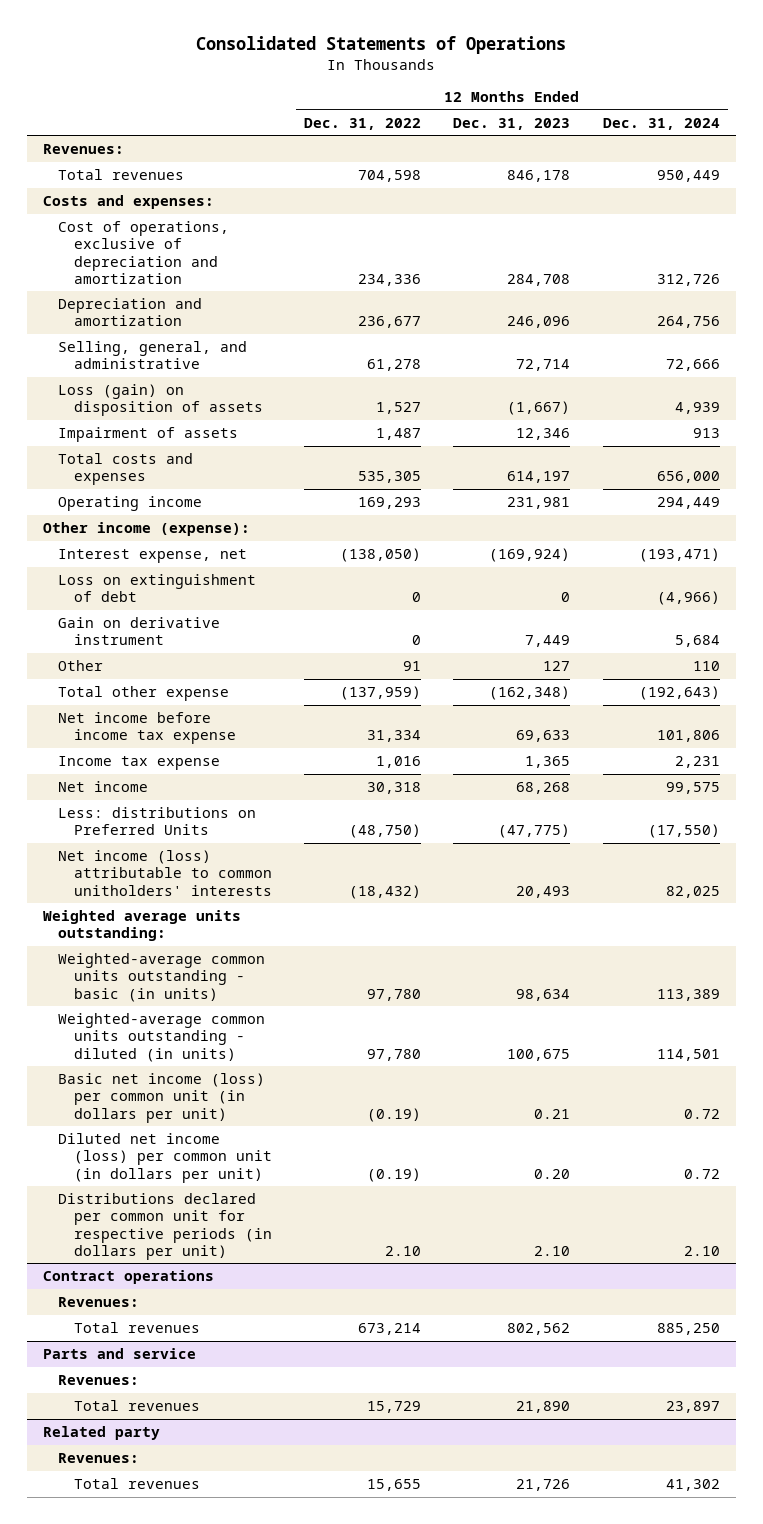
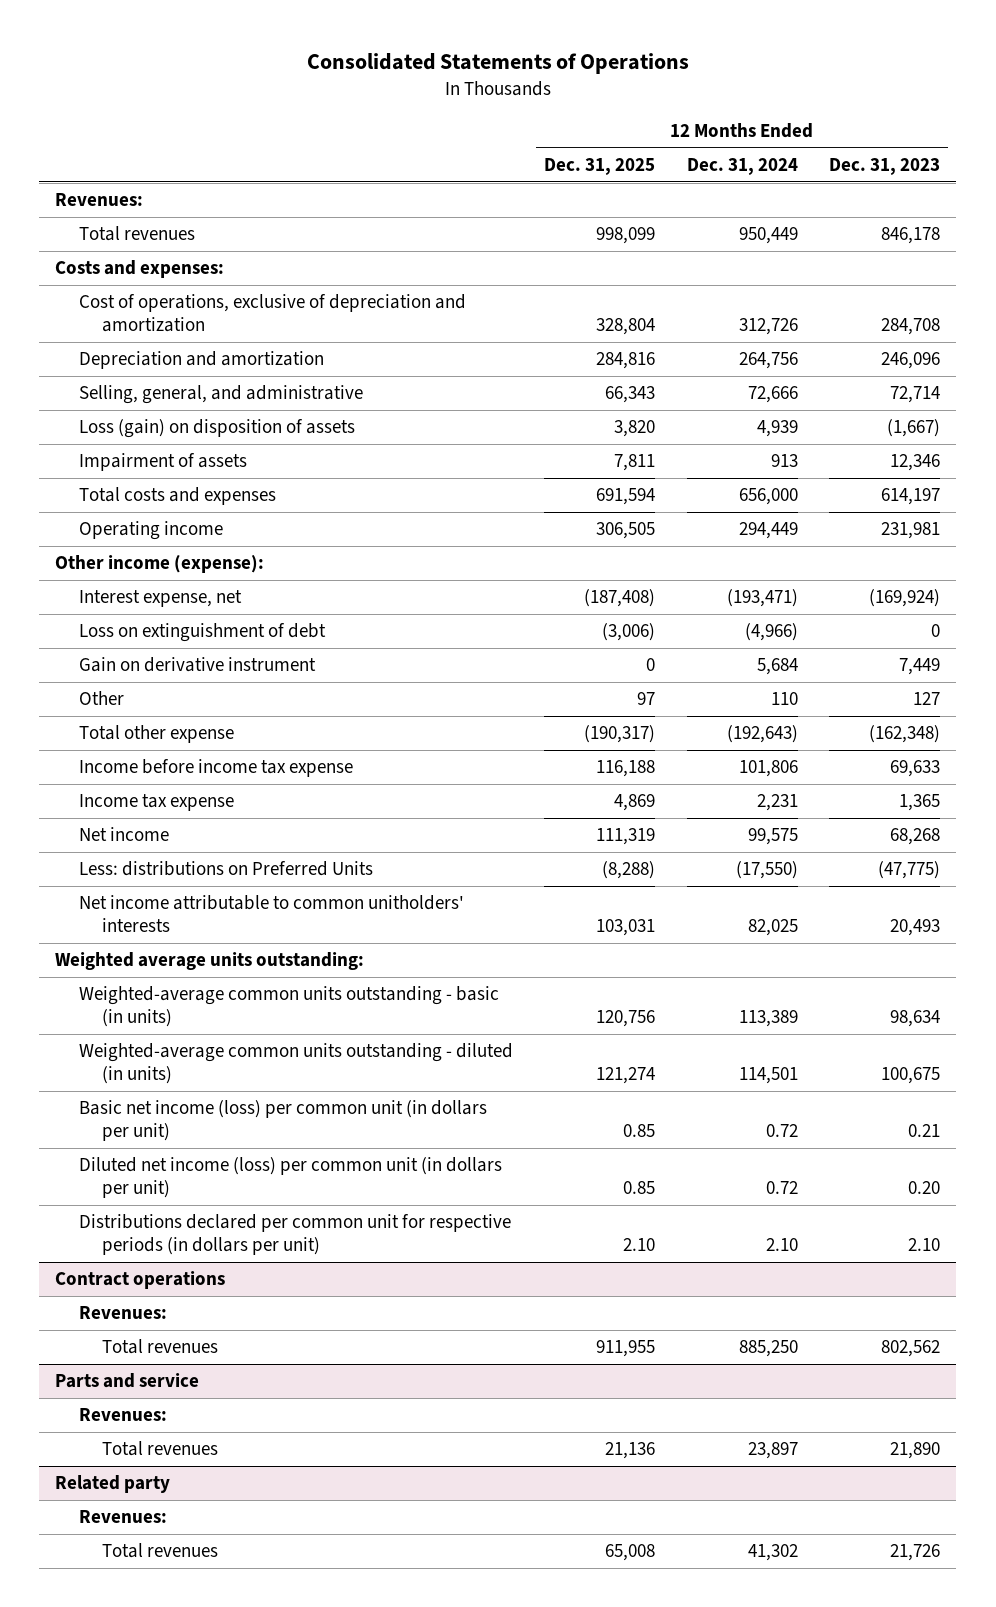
[303,117,421,130] Dec. 31, 2022 -> none
none -> [544,158,656,176] Dec. 31, 2025
[58,712,236,745] Net income before income tax expense -> [78,759,353,778] Income before income tax expense
[58,850,272,896] Net income (loss) attributable to common unitholders' interests -> [78,895,464,933] Net income attributable to common unitholders' interests

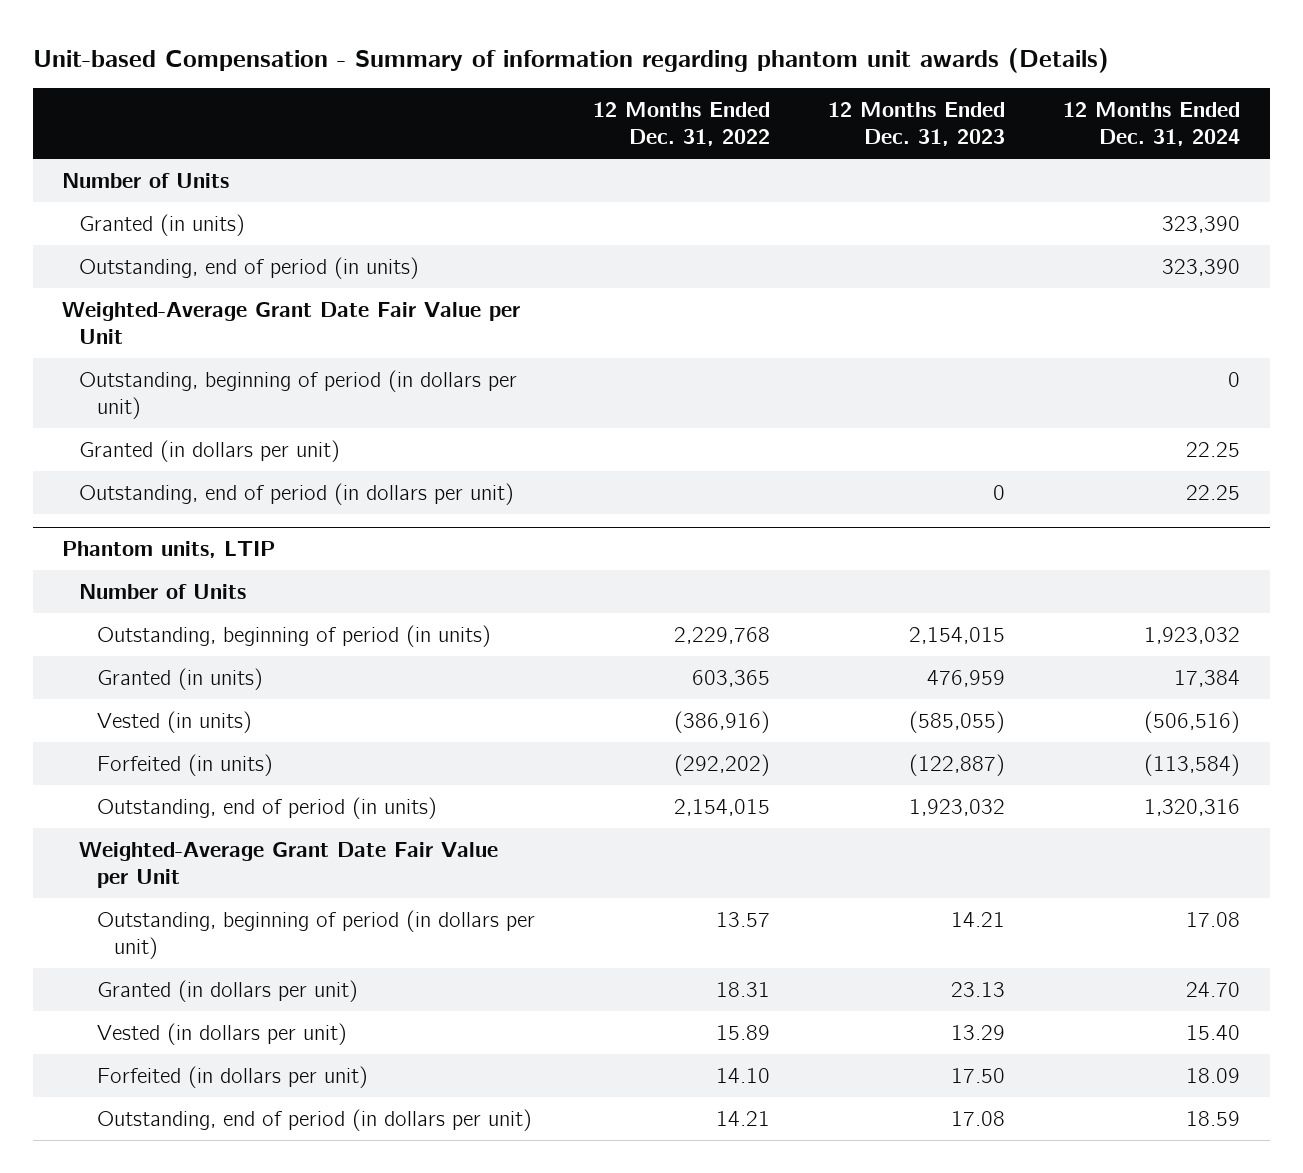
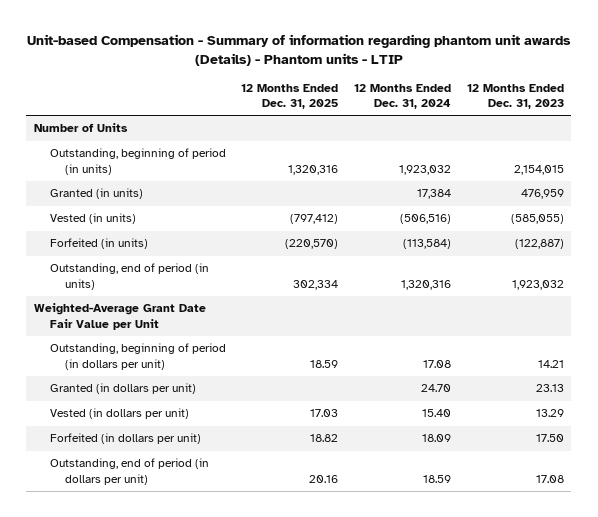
[33,47,1110,73] Unit-based Compensation - Summary of information regarding phantom unit awards (Details) -> [26,33,571,66] Unit-based Compensation - Summary of information regarding phantom unit awards (Details) - Phantom units - LTIP
[592,102,770,146] 12 Months Ended Dec. 31, 2022 -> none
none -> [241,83,339,110] 12 Months Ended Dec. 31, 2025
[79,213,246,236] Granted (in units) -> none
[79,256,420,279] Outstanding, end of period (in units) -> none
[62,301,521,344] Weighted-Average Grant Date Fair Value per Unit -> none
[79,369,518,419] Outstanding, beginning of period (in dollars per unit) -> none
[79,439,341,462] Granted (in dollars per unit) -> none
[79,482,515,505] Outstanding, end of period (in dollars per unit) -> none
[62,541,276,559] Phantom units, LTIP -> none
[79,583,247,599] Number of Units -> none

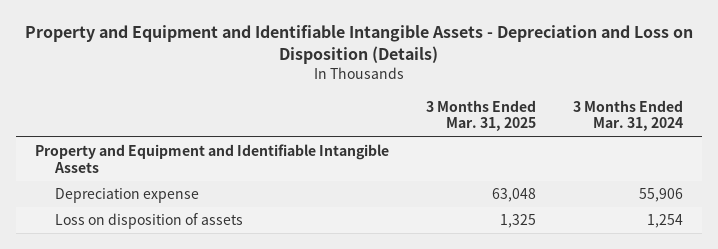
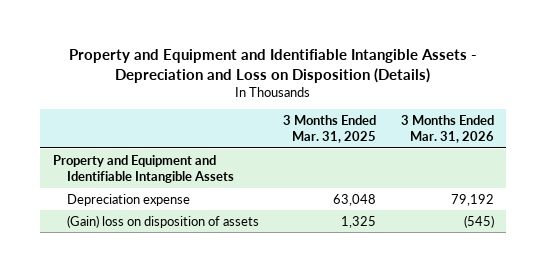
[573,99,684,132] 3 Months Ended Mar. 31, 2024 -> none
none -> [400,115,494,144] 3 Months Ended Mar. 31, 2026
[54,213,243,230] Loss on disposition of assets -> [66,214,259,228] (Gain) loss on disposition of assets

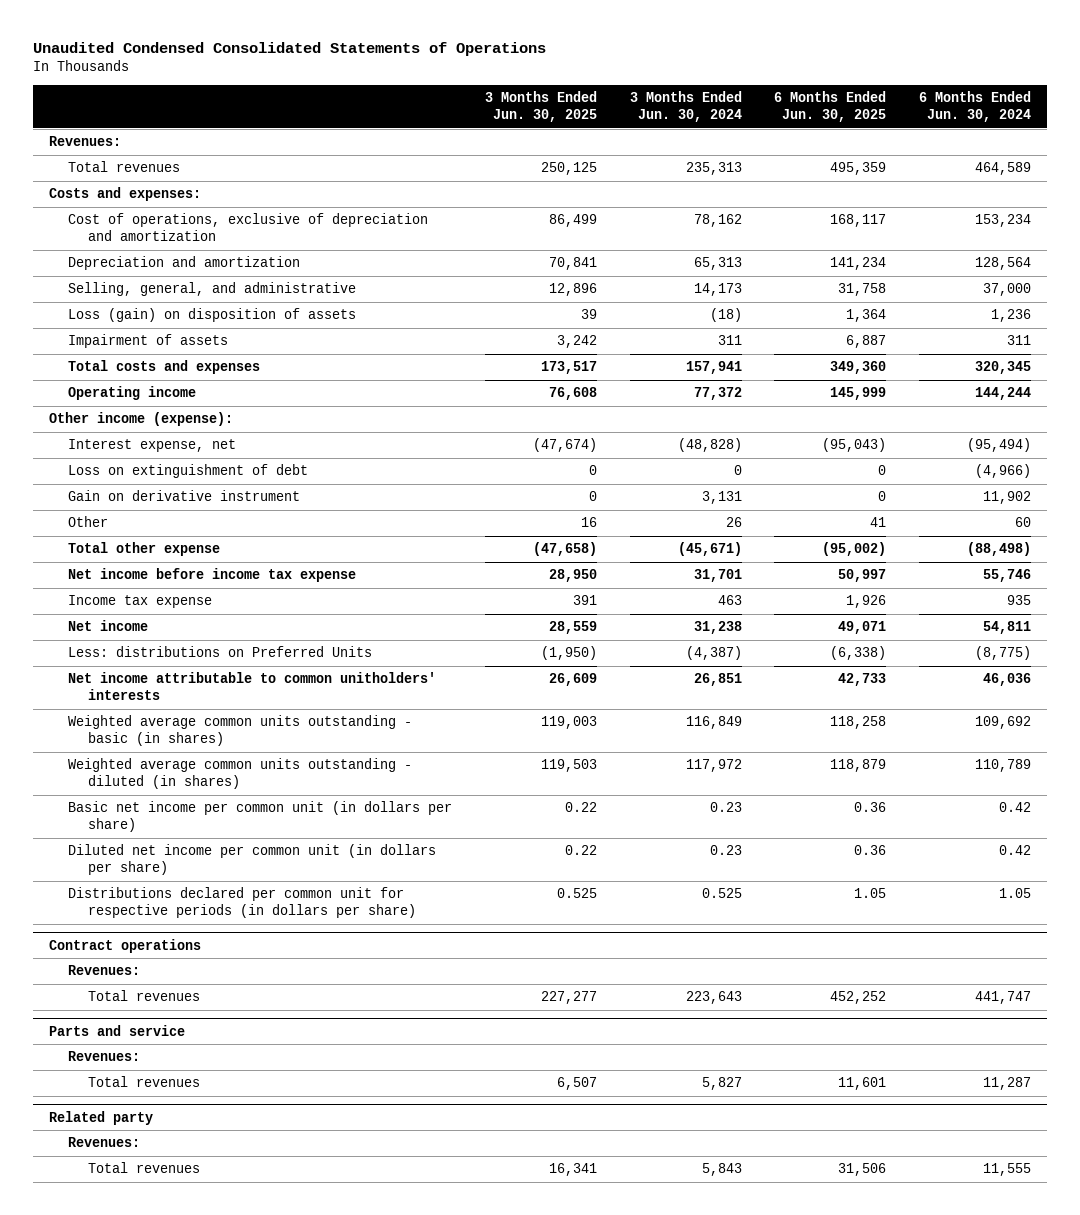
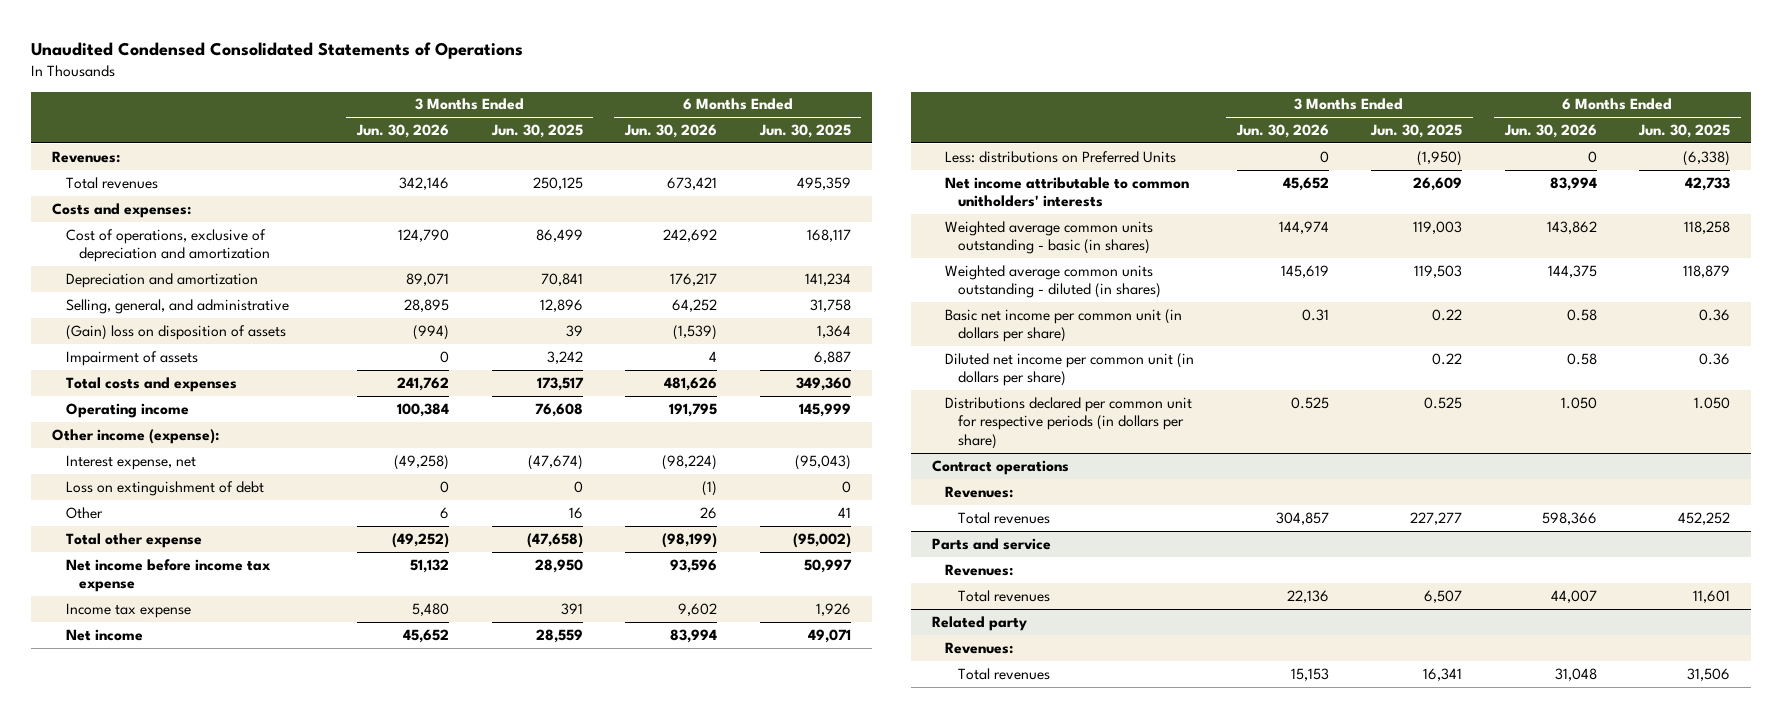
[629,91,742,122] 3 Months Ended Jun. 30, 2024 -> none
[918,91,1031,122] 6 Months Ended Jun. 30, 2024 -> none
none -> [356,123,450,138] Jun. 30, 2026
none -> [624,123,718,138] Jun. 30, 2026
[68,308,357,323] Loss (gain) on disposition of assets -> [65,324,286,340] (Gain) loss on disposition of assets
[68,490,301,502] Gain on derivative instrument -> none
[854,888,887,899] 1.05 -> [1694,396,1731,409] 1.050

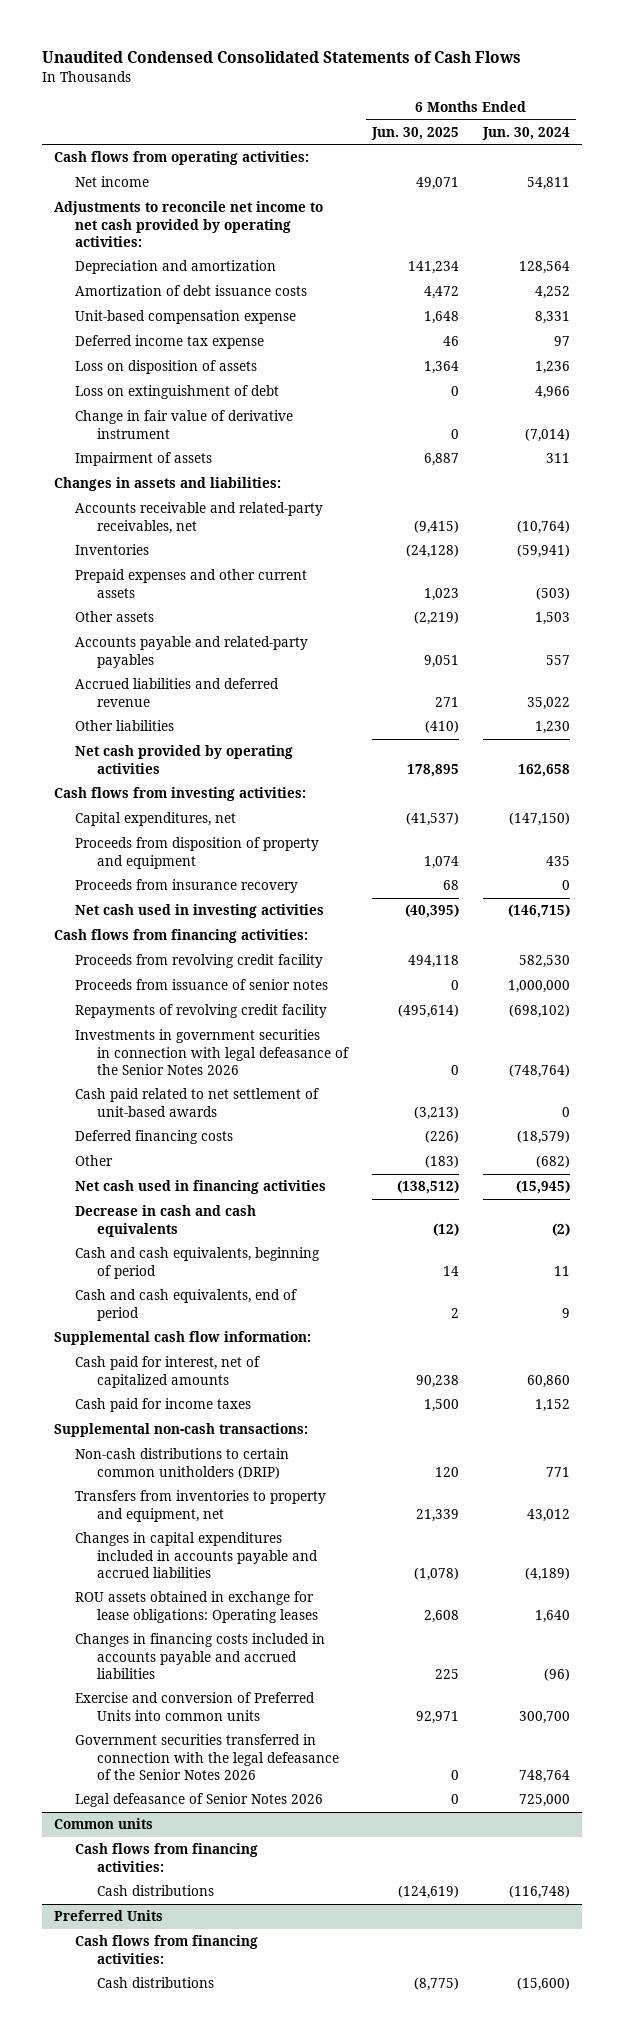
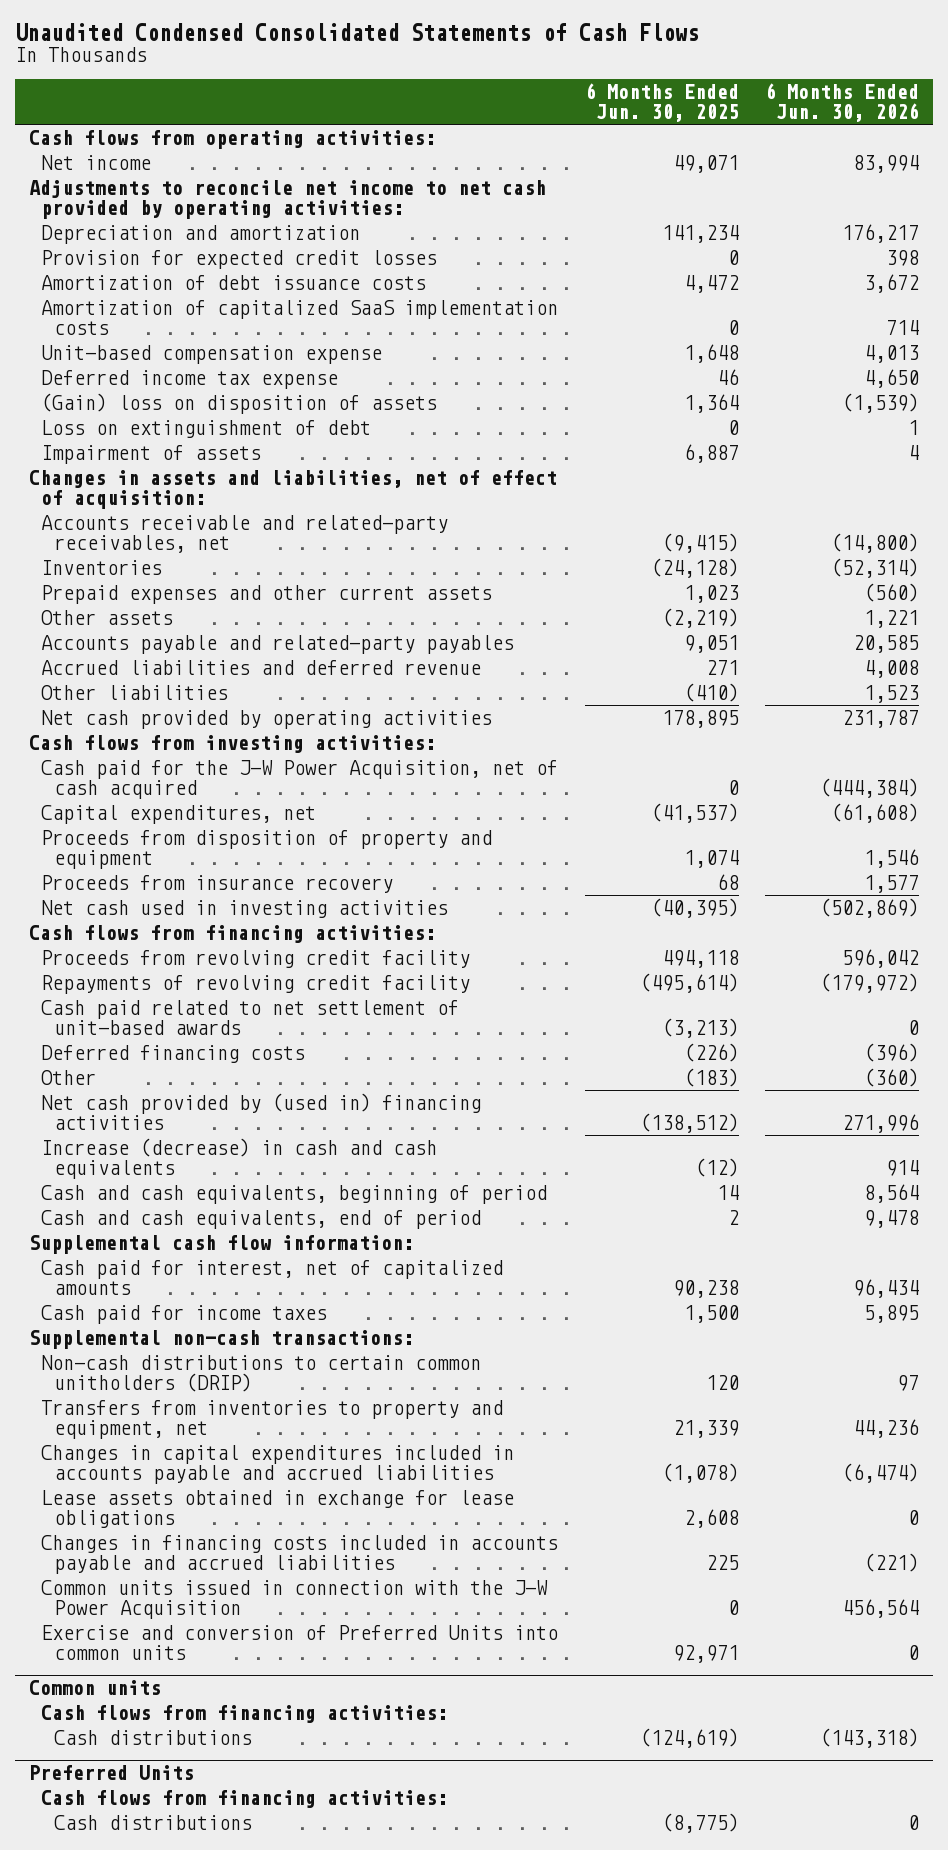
[481,127,570,141] Jun. 30, 2024 -> none
none -> [765,82,920,123] 6 Months Ended Jun. 30, 2026
none -> [41,249,438,269] Provision for expected credit losses
none -> [41,299,559,336] Amortization of capitalized SaaS implementation costs
[75,360,258,375] Loss on disposition of assets -> [41,392,438,414] (Gain) loss on disposition of assets
[75,410,294,439] Change in fair value of derivative instrument -> none
[54,477,282,492] Changes in assets and liabilities: -> [28,469,557,510] Changes in assets and liabilities, net of effect of acquisition:
none -> [41,759,559,800] Cash paid for the J-W Power Acquisition, net of cash acquired
[75,979,329,991] Proceeds from issuance of senior notes -> none
[75,1029,349,1075] Investments in government securities in connection with legal defeasance of the Senior Notes 2026 -> none
[75,1180,327,1195] Net cash used in financing activities -> [41,1092,482,1131] Net cash provided by (used in) financing activities
[75,1205,257,1237] Decrease in cash and cash equivalents -> [41,1137,438,1180] Increase (decrease) in cash and cash equivalents
[75,1591,318,1623] ROU assets obtained in exchange for lease obligations: Operating leases -> [41,1489,515,1529] Lease assets obtained in exchange for lease obligations
none -> [41,1579,549,1620] Common units issued in connection with the J-W Power Acquisition
[75,1734,339,1780] Government securities transferred in connection with the legal defeasance of the Senior Notes 2026 -> none
[75,1793,324,1808] Legal defeasance of Senior Notes 2026 -> none

